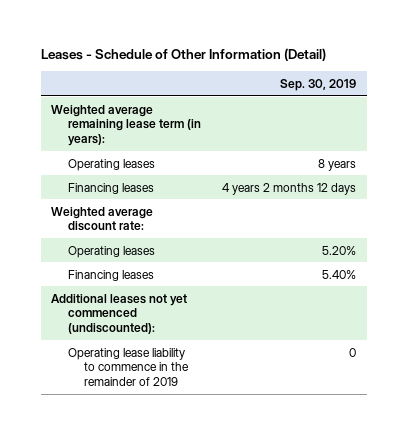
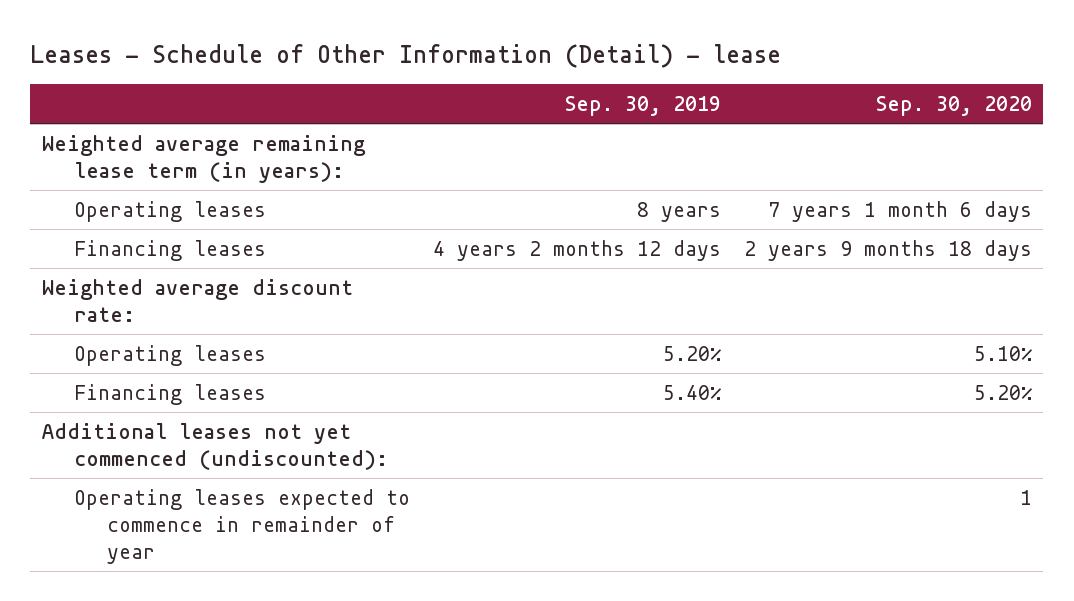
[40,48,326,62] Leases - Schedule of Other Information (Detail) -> [30,44,782,69] Leases - Schedule of Other Information (Detail) - lease
none -> [875,95,1032,116] Sep. 30, 2020
[67,347,190,387] Operating lease liability to commence in the remainder of 2019 -> none
none -> [74,488,411,564] Operating leases expected to commence in remainder of year

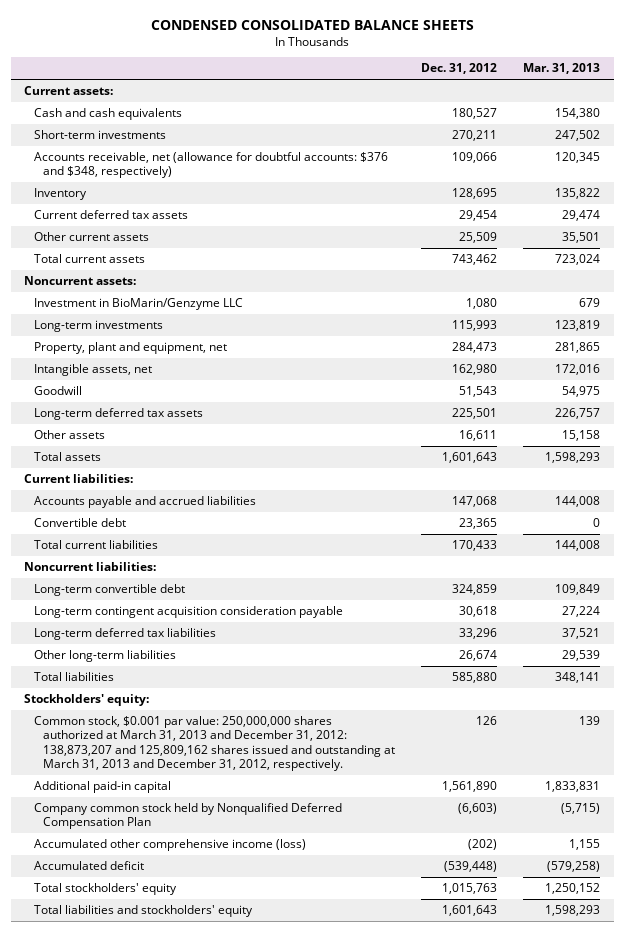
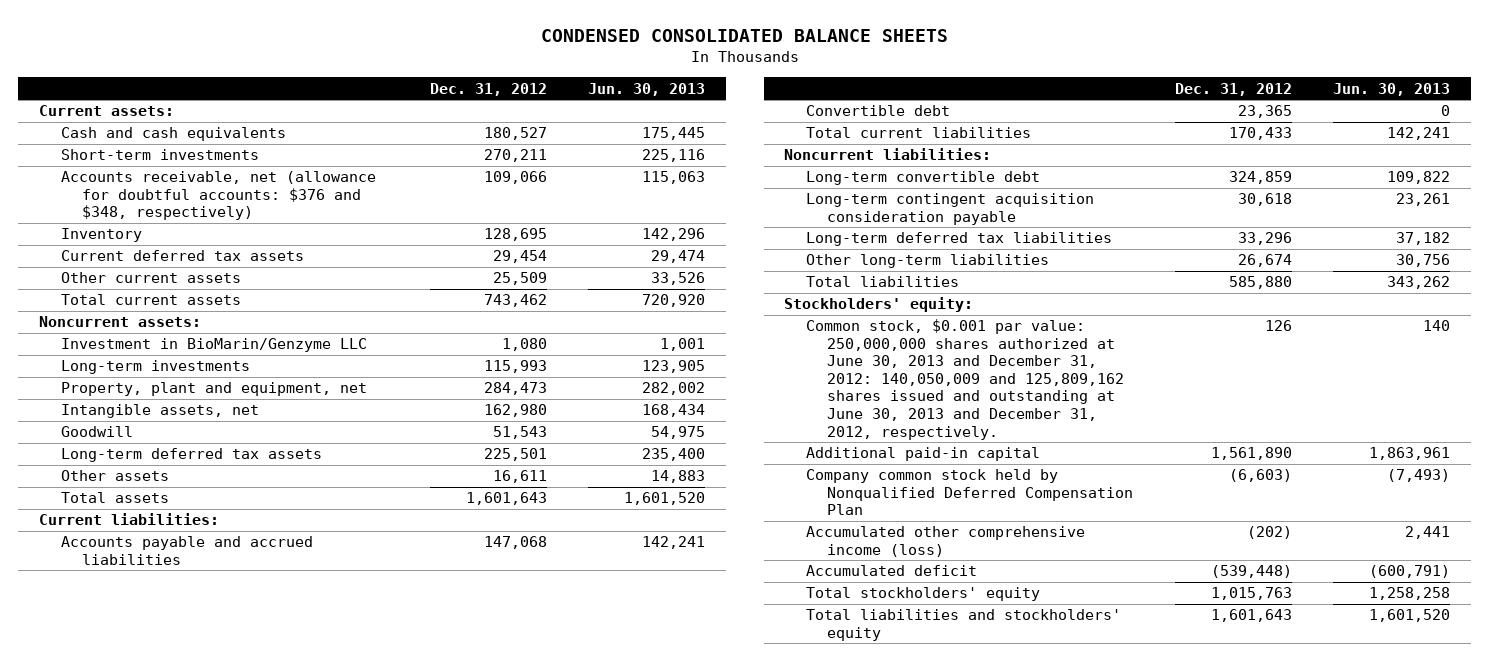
[523,63,601,75] Mar. 31, 2013 -> none
none -> [588,82,706,96] Jun. 30, 2013
[33,716,395,771] Common stock, $0.001 par value: 250,000,000 shares authorized at March 31, 2013 and December 31, 2012: 138,873,207 and 125,809,162 shares issued and outstanding at March 31, 2013 and December 31, 2012, respectively. -> [805,319,1125,440] Common stock, $0.001 par value: 250,000,000 shares authorized at June 30, 2013 and December 31, 2012: 140,050,009 and 125,809,162 shares issued and outstanding at June 30, 2013 and December 31, 2012, respectively.

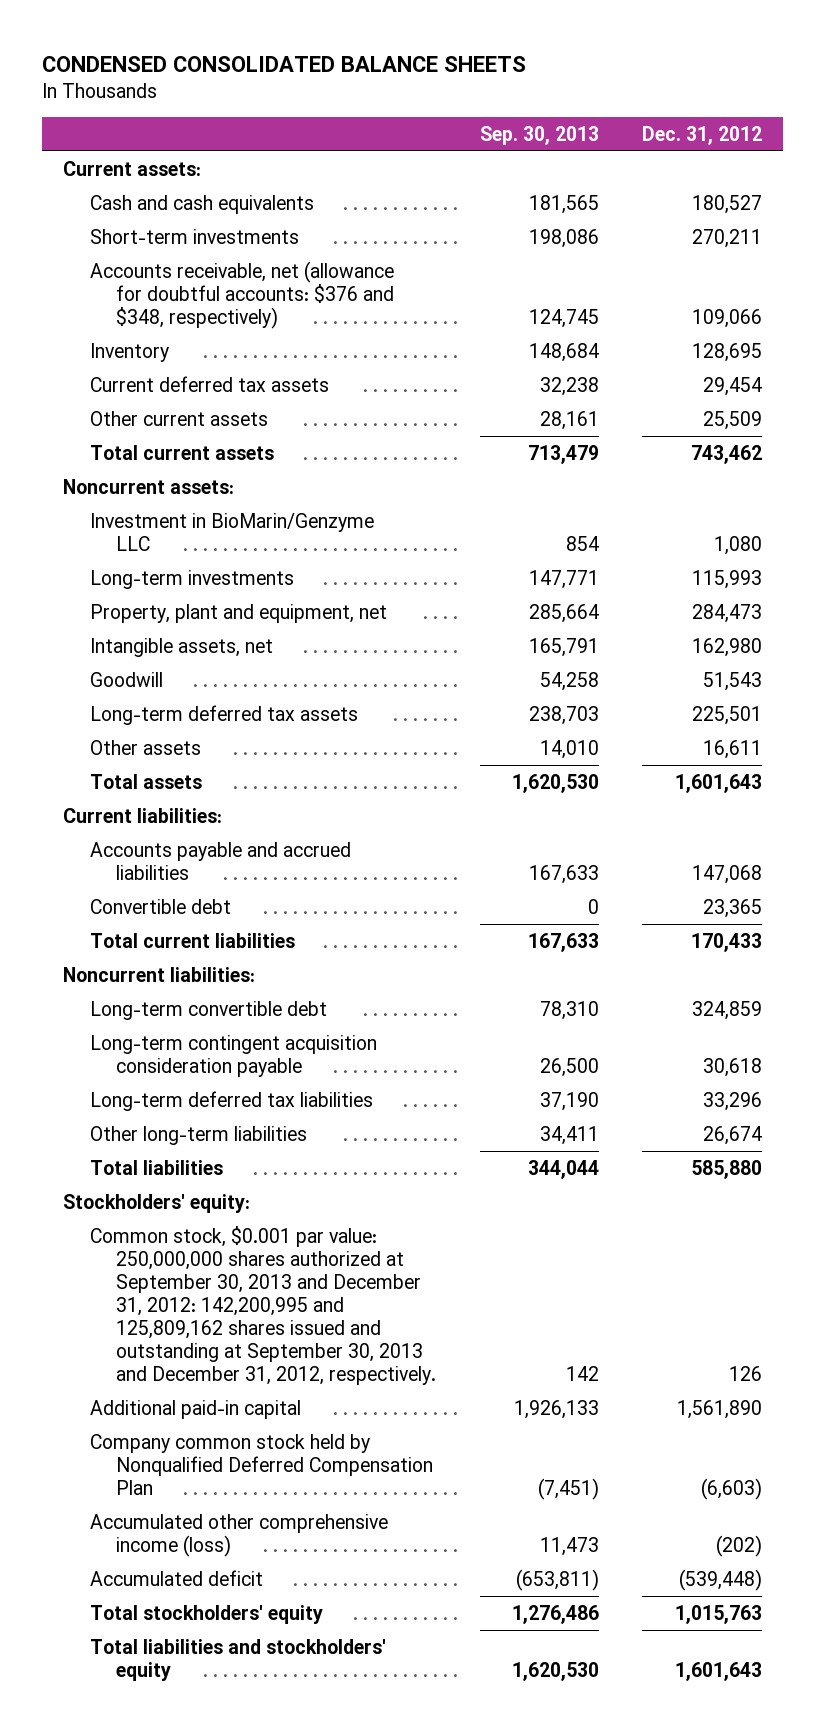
[588,82,706,96] Jun. 30, 2013 -> none
none -> [479,125,599,145] Sep. 30, 2013
[805,319,1125,440] Common stock, $0.001 par value: 250,000,000 shares authorized at June 30, 2013 and December 31, 2012: 140,050,009 and 125,809,162 shares issued and outstanding at June 30, 2013 and December 31, 2012, respectively. -> [89,1225,437,1385] Common stock, $0.001 par value: 250,000,000 shares authorized at September 30, 2013 and December 31, 2012: 142,200,995 and 125,809,162 shares issued and outstanding at September 30, 2013 and December 31, 2012, respectively.

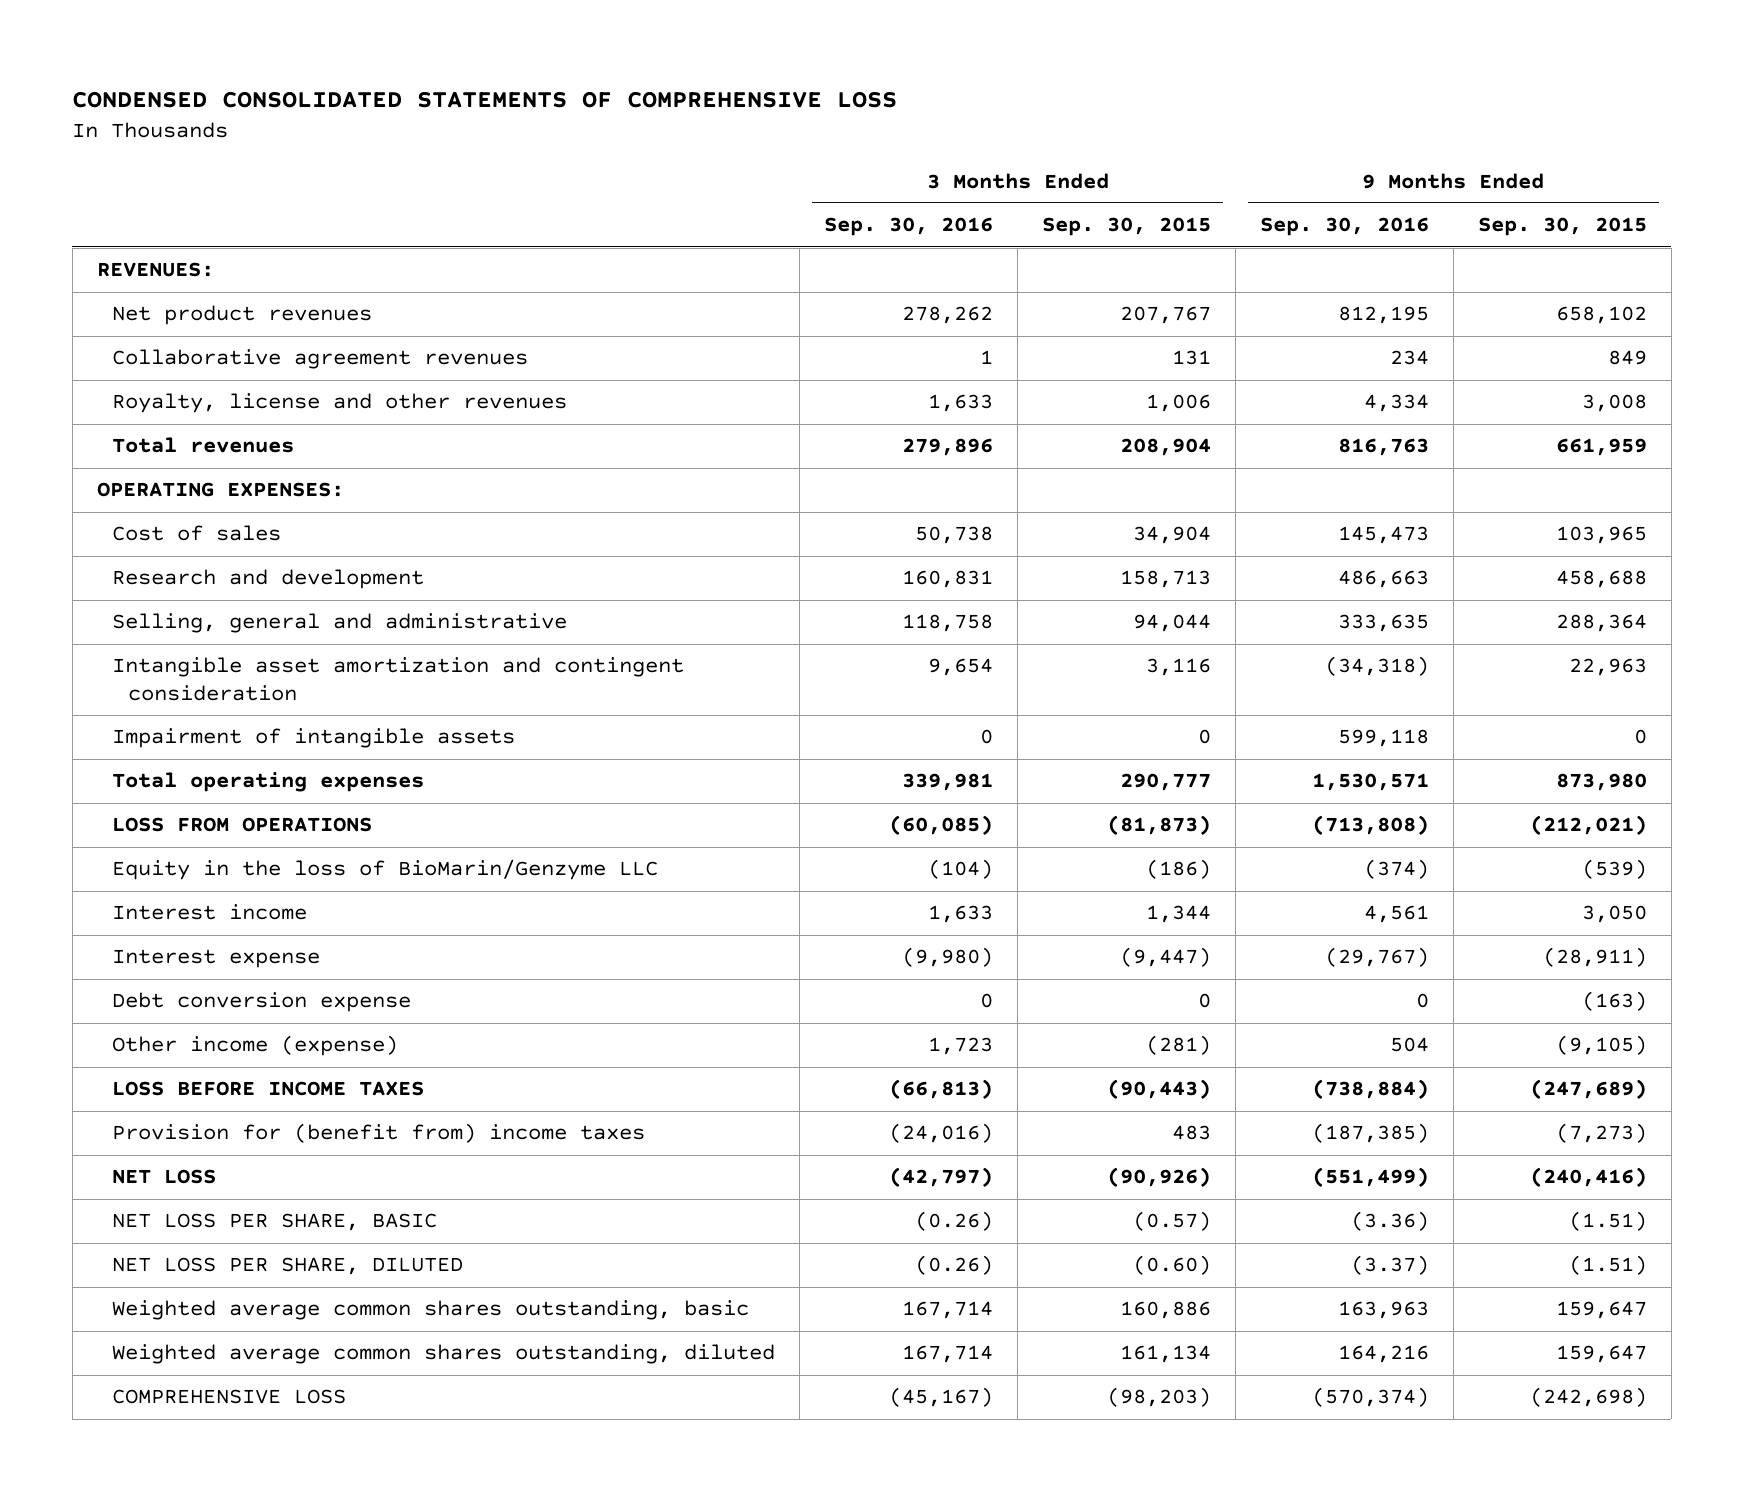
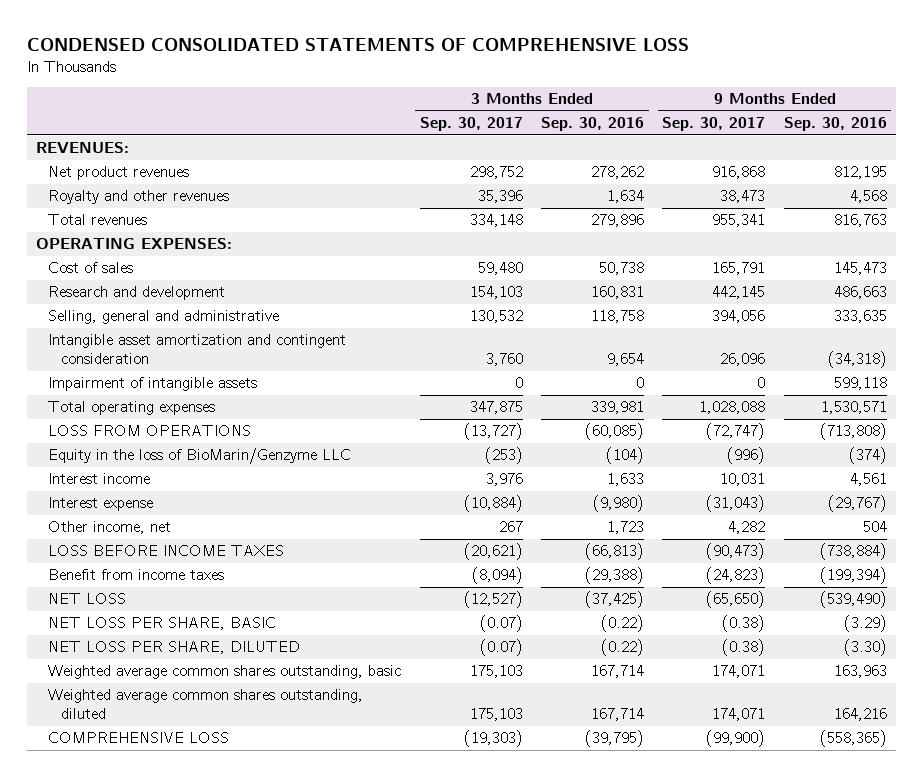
[1042,217,1212,237] Sep. 30, 2015 -> none
[1477,217,1647,237] Sep. 30, 2015 -> none
none -> [419,117,523,132] Sep. 30, 2017
none -> [662,117,766,132] Sep. 30, 2017
[112,349,529,370] Collaborative agreement revenues -> none
[112,393,568,414] Royalty, license and other revenues -> [48,190,230,205] Royalty and other revenues
[928,394,994,413] 1,633 -> [607,190,645,204] 1,634
[1363,394,1429,413] 4,334 -> [849,190,887,204] 4,568
[112,992,412,1013] Debt conversion expense -> none
[112,1035,399,1057] Other income (expense) -> [48,521,172,535] Other income, net
[112,1123,646,1144] Provision for (benefit from) income taxes -> [48,569,225,581] Benefit from income taxes
[889,1123,994,1144] (24,016) -> [585,567,645,585] (29,388)
[1311,1123,1429,1144] (187,385) -> [819,567,887,585] (199,394)
[889,1167,994,1188] (42,797) -> [585,591,645,609] (37,425)
[1311,1167,1429,1188] (551,499) -> [819,591,887,609] (539,490)
[915,1211,994,1232] (0.26) -> [601,615,645,633] (0.22)
[1350,1211,1429,1232] (3.36) -> [843,615,887,633] (3.29)
[915,1255,994,1276] (0.26) -> [601,639,645,657] (0.22)
[1350,1255,1429,1276] (3.37) -> [843,639,887,657] (3.30)
[889,1387,994,1408] (45,167) -> [585,730,645,748] (39,795)
[1311,1387,1429,1408] (570,374) -> [819,730,887,748] (558,365)

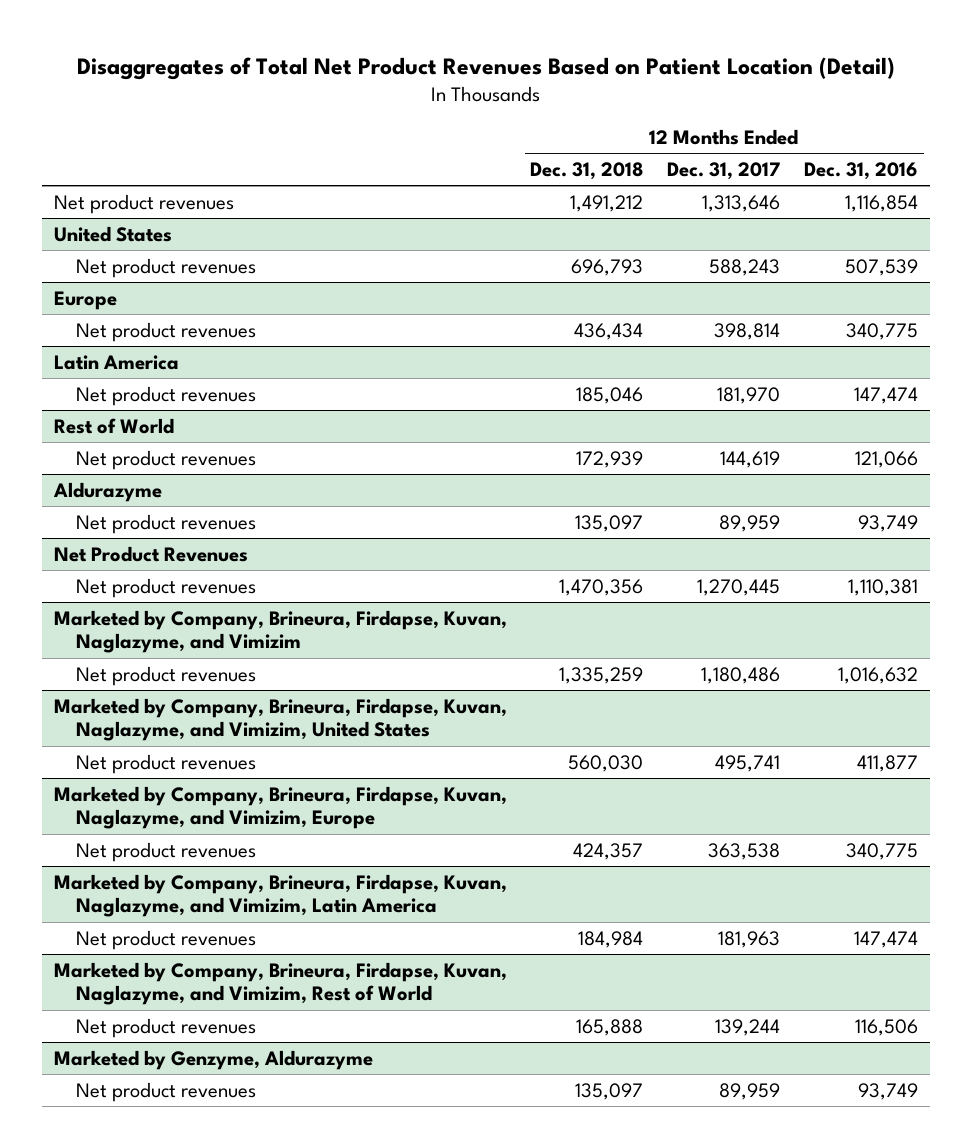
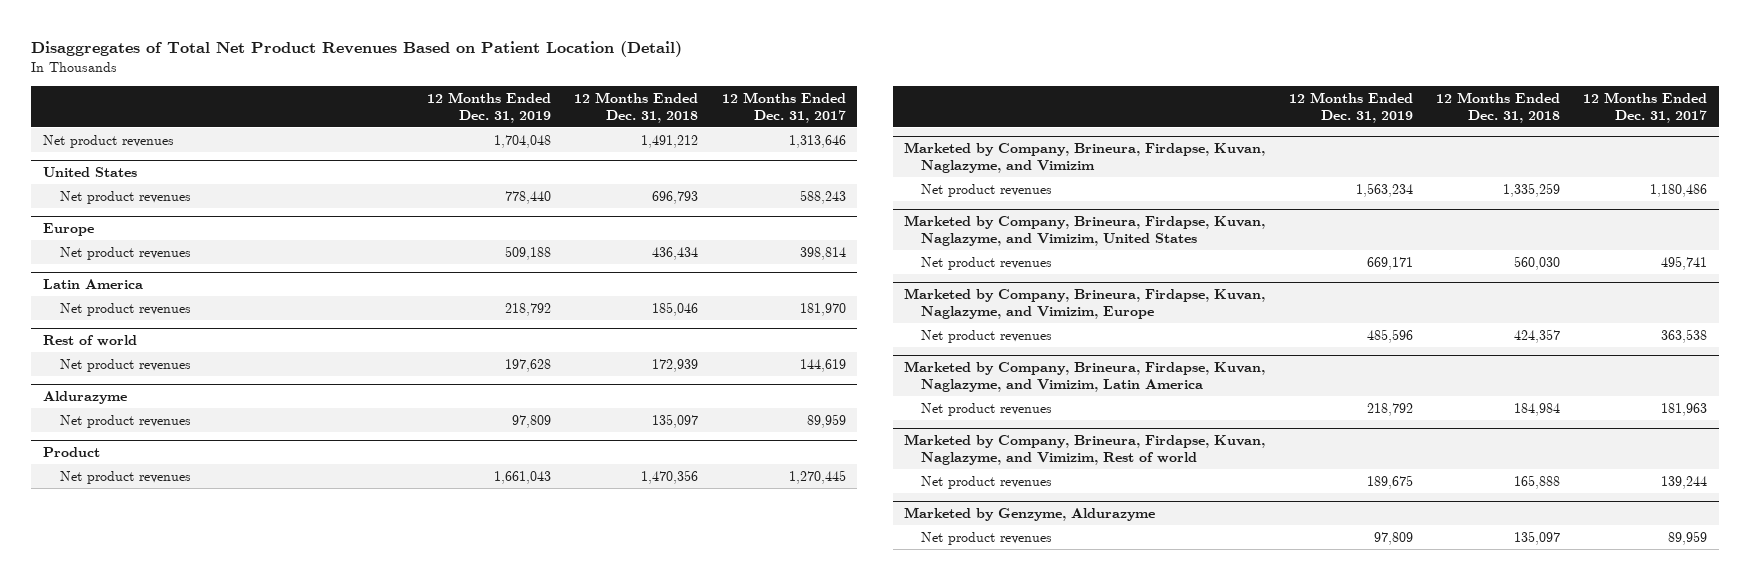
[803,162,918,181] Dec. 31, 2016 -> none
none -> [426,91,551,123] 12 Months Ended Dec. 31, 2019
[53,417,174,434] Rest of World -> [42,335,137,347] Rest of world
[53,545,248,562] Net Product Revenues -> [42,447,100,458] Product
[53,961,507,1006] Marketed by Company, Brineura, Firdapse, Kuvan, Naglazyme, and Vimizim, Rest of World -> [904,434,1266,465] Marketed by Company, Brineura, Firdapse, Kuvan, Naglazyme, and Vimizim, Rest of world

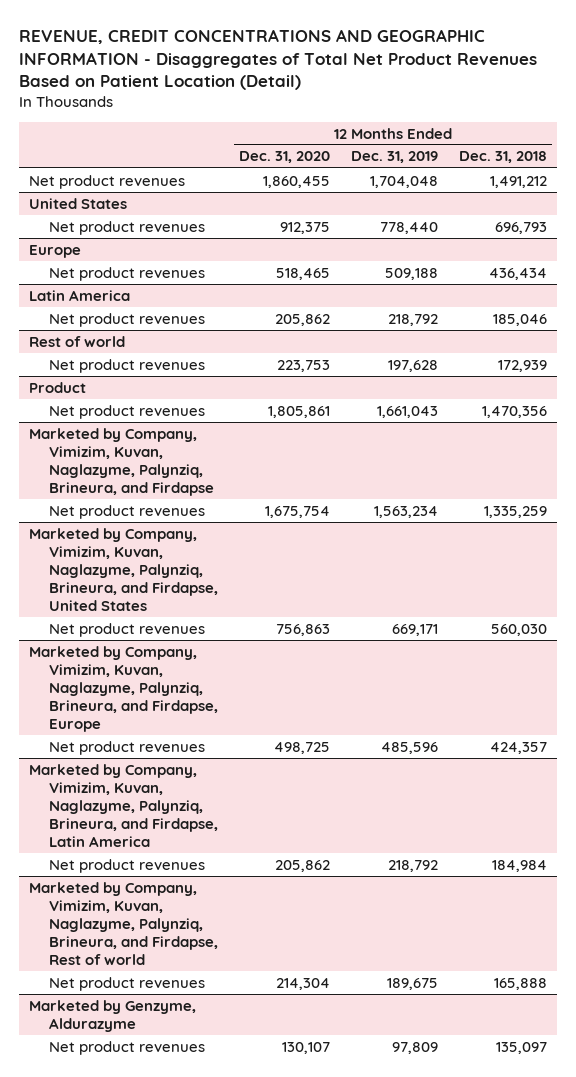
[30,40,682,57] Disaggregates of Total Net Product Revenues Based on Patient Location (Detail) -> [18,28,537,91] REVENUE, CREDIT CONCENTRATIONS AND GEOGRAPHIC INFORMATION - Disaggregates of Total Net Product Revenues Based on Patient Location (Detail)
[721,91,846,123] 12 Months Ended Dec. 31, 2017 -> none
none -> [238,151,330,164] Dec. 31, 2020
[42,391,127,405] Aldurazyme -> none
[59,414,191,428] Net product revenues -> none
[904,142,1266,173] Marketed by Company, Brineura, Firdapse, Kuvan, Naglazyme, and Vimizim -> [29,427,214,497] Marketed by Company, Vimizim, Kuvan, Naglazyme, Palynziq, Brineura, and Firdapse
[904,215,1266,246] Marketed by Company, Brineura, Firdapse, Kuvan, Naglazyme, and Vimizim, United States -> [29,527,218,612] Marketed by Company, Vimizim, Kuvan, Naglazyme, Palynziq, Brineura, and Firdapse, United States
[904,288,1266,319] Marketed by Company, Brineura, Firdapse, Kuvan, Naglazyme, and Vimizim, Europe -> [29,645,218,733] Marketed by Company, Vimizim, Kuvan, Naglazyme, Palynziq, Brineura, and Firdapse, Europe
[904,361,1266,392] Marketed by Company, Brineura, Firdapse, Kuvan, Naglazyme, and Vimizim, Latin America -> [29,763,218,848] Marketed by Company, Vimizim, Kuvan, Naglazyme, Palynziq, Brineura, and Firdapse, Latin America
[904,434,1266,465] Marketed by Company, Brineura, Firdapse, Kuvan, Naglazyme, and Vimizim, Rest of world -> [29,881,218,966] Marketed by Company, Vimizim, Kuvan, Naglazyme, Palynziq, Brineura, and Firdapse, Rest of world

